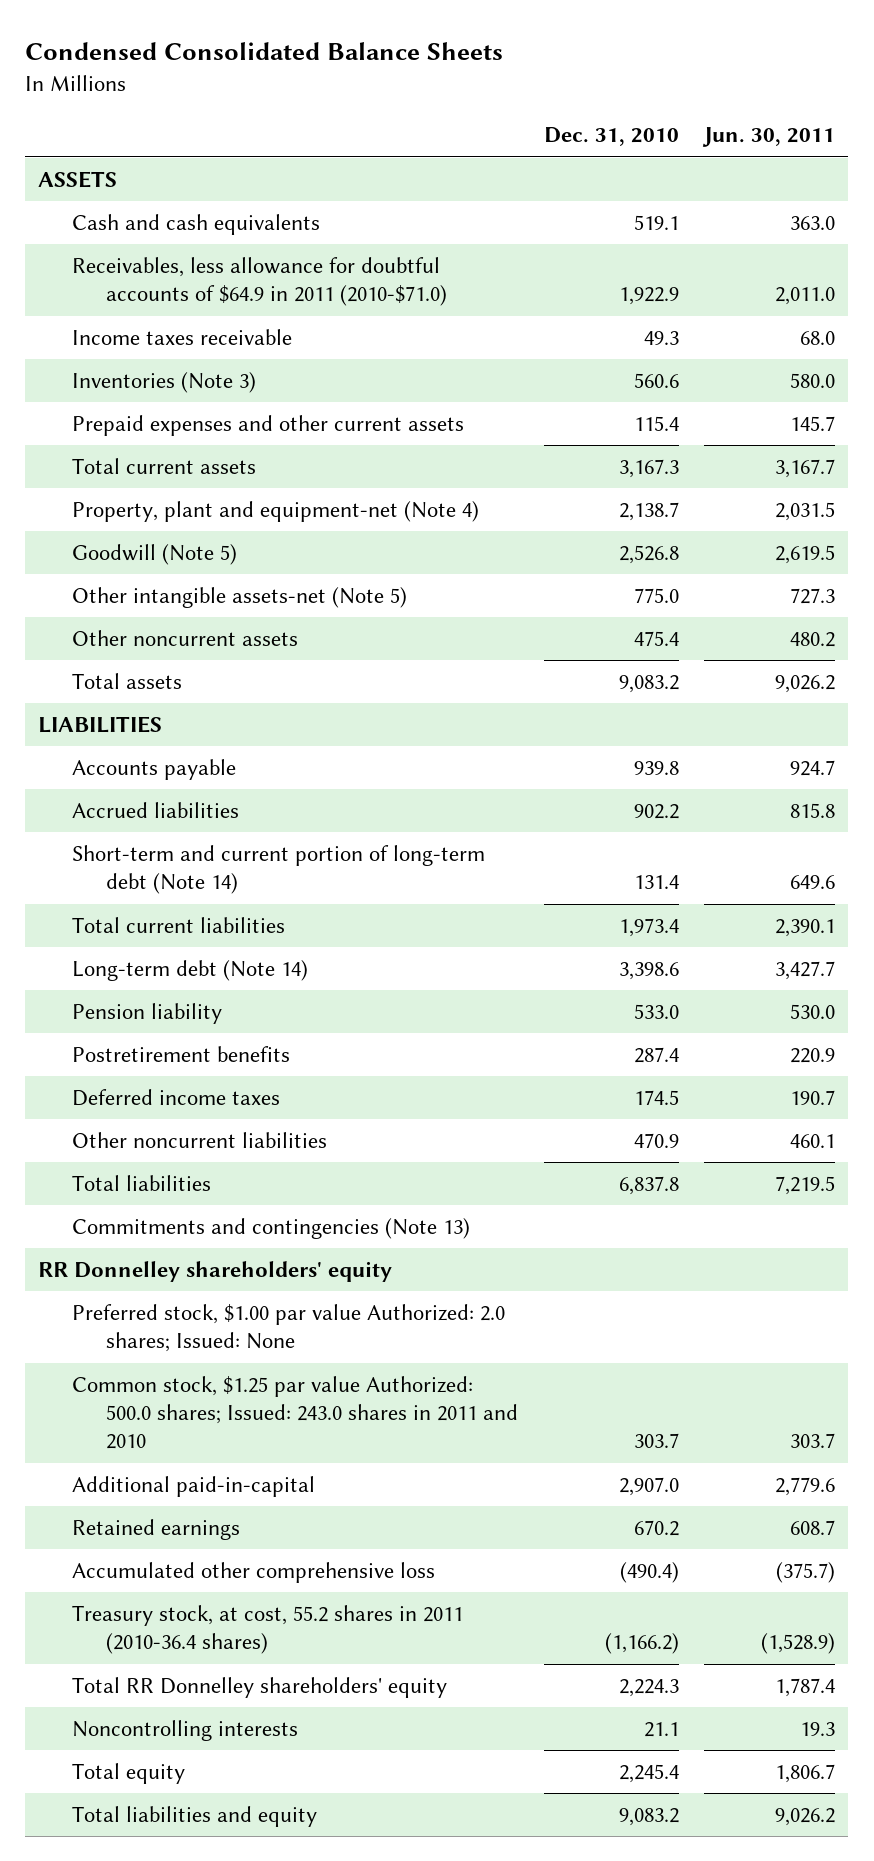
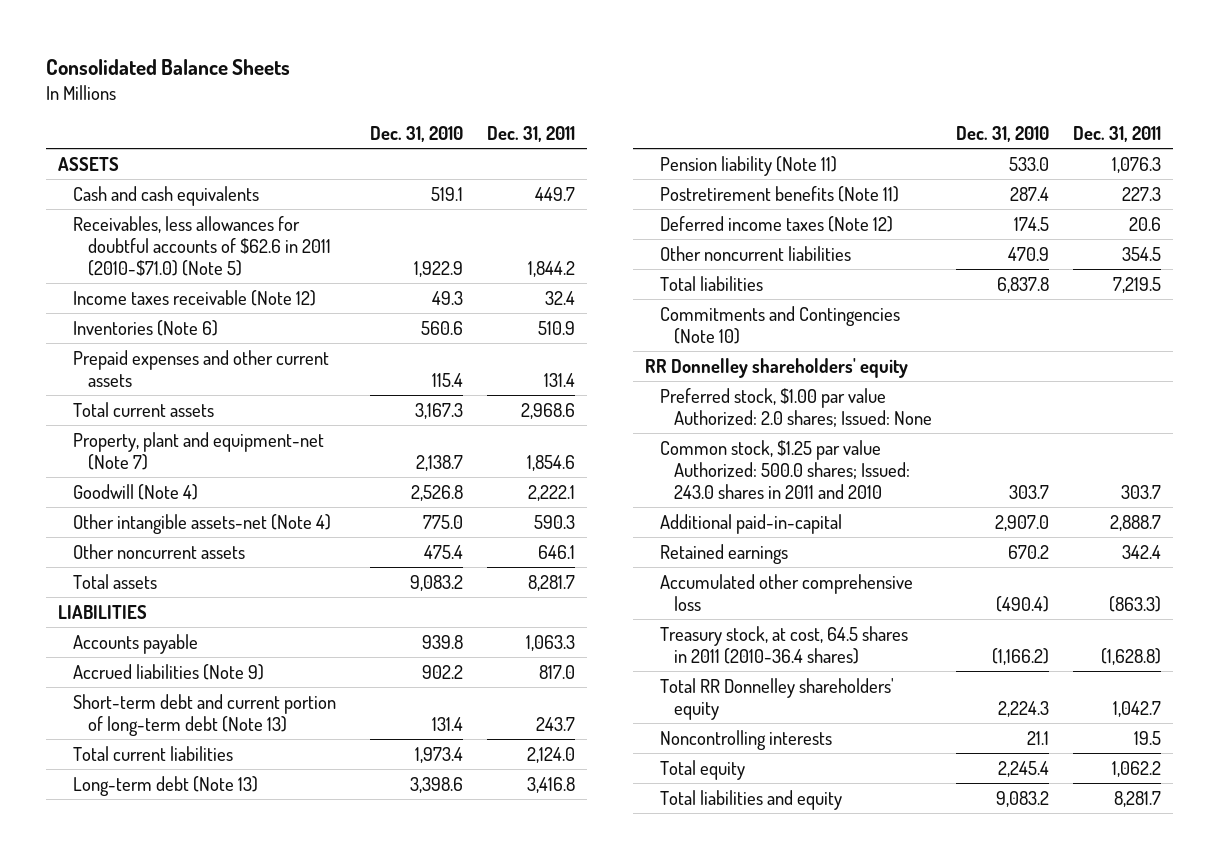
[25,42,504,61] Condensed Consolidated Balance Sheets -> [46,58,291,75] Consolidated Balance Sheets
[702,127,836,148] Jun. 30, 2011 -> none
none -> [486,125,575,142] Dec. 31, 2011
[72,257,447,307] Receivables, less allowance for doubtful accounts of $64.9 in 2011 (2010-$71.0) -> [72,215,331,277] Receivables, less allowances for doubtful accounts of $62.6 in 2011 (2010-$71.0) (Note 5)
[72,329,293,346] Income taxes receivable -> [72,289,316,306] Income taxes receivable (Note 12)
[72,372,257,394] Inventories (Note 3) -> [72,319,218,336] Inventories (Note 6)
[72,501,480,523] Property, plant and equipment-net (Note 4) -> [72,431,324,470] Property, plant and equipment-net (Note 7)
[72,544,238,566] Goodwill (Note 5) -> [72,483,198,500] Goodwill (Note 4)
[72,587,408,609] Other intangible assets-net (Note 5) -> [72,513,331,534] Other intangible assets-net (Note 4)
[72,802,240,819] Accrued liabilities -> [72,663,264,680] Accrued liabilities (Note 9)
[72,845,486,895] Short-term and current portion of long-term debt (Note 14) -> [72,693,336,736] Short-term debt and current portion of long-term debt (Note 13)
[72,960,309,982] Long-term debt (Note 14) -> [72,775,258,796] Long-term debt (Note 13)
[72,1003,223,1025] Pension liability -> [659,155,837,176] Pension liability (Note 11)
[72,1046,291,1063] Postretirement benefits -> [659,185,899,202] Postretirement benefits (Note 11)
[72,1089,281,1107] Deferred income taxes -> [659,215,893,232] Deferred income taxes (Note 12)
[72,1218,471,1240] Commitments and contingencies (Note 13) -> [659,305,900,344] Commitments and Contingencies (Note 10)
[72,1605,464,1655] Treasury stock, at cost, 55.2 shares in 2011 (2010-36.4 shares) -> [659,625,908,664] Treasury stock, at cost, 64.5 shares in 2011 (2010-36.4 shares)

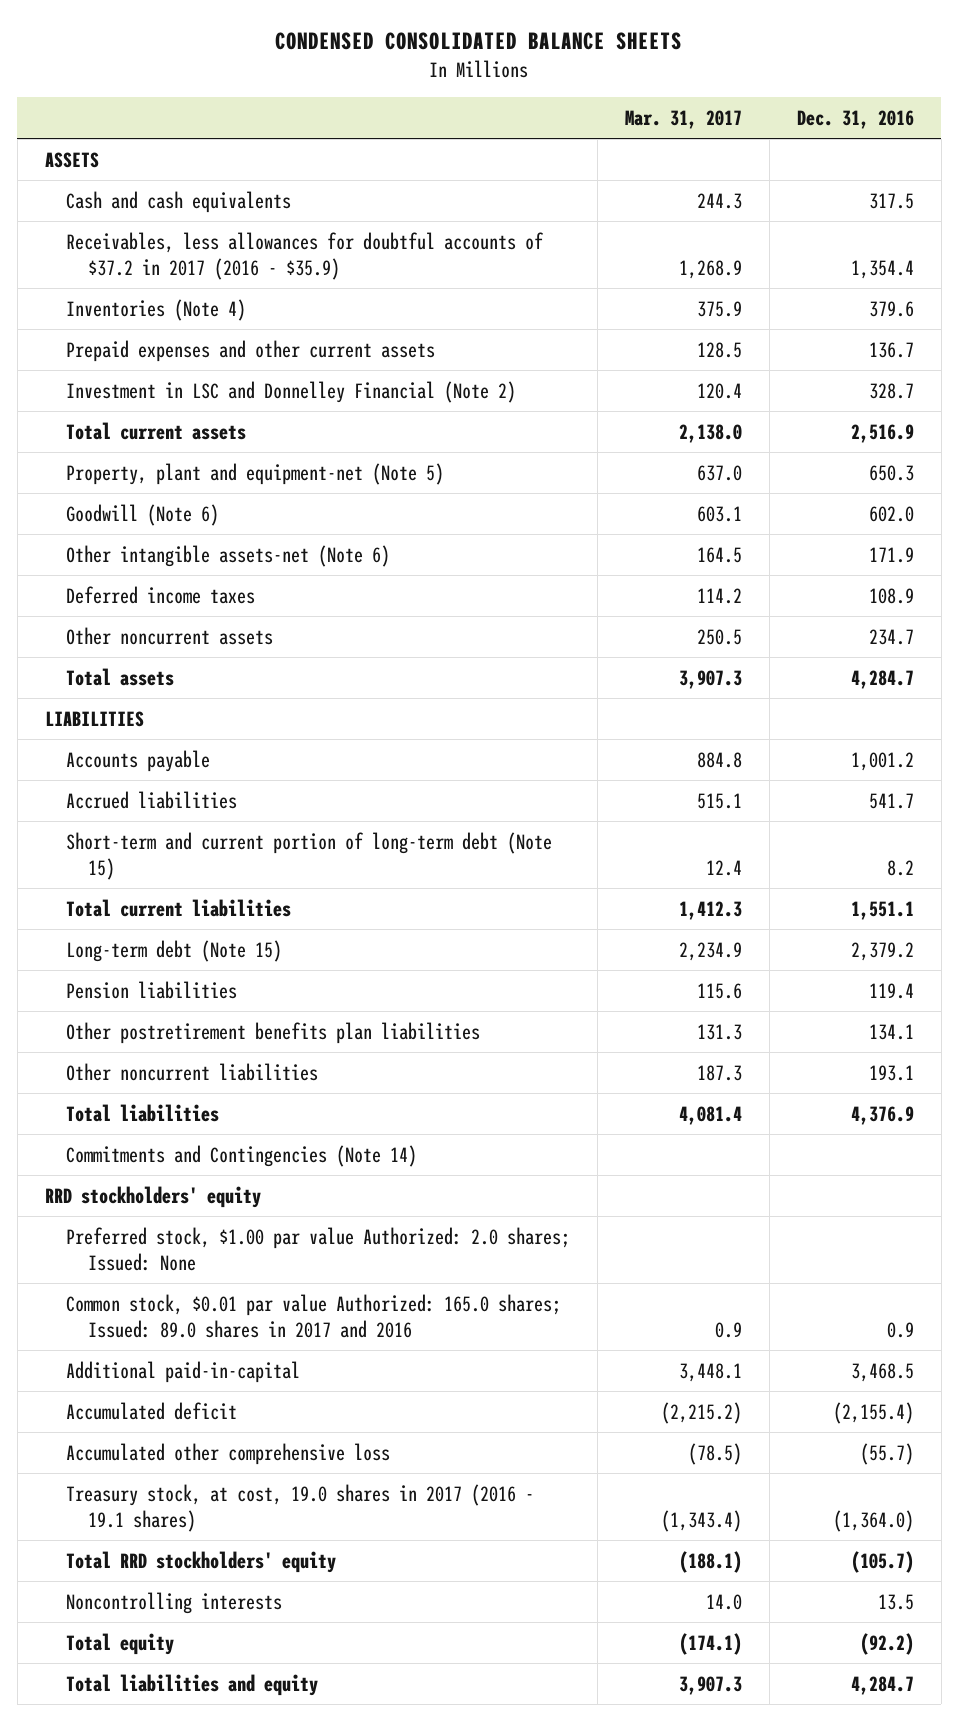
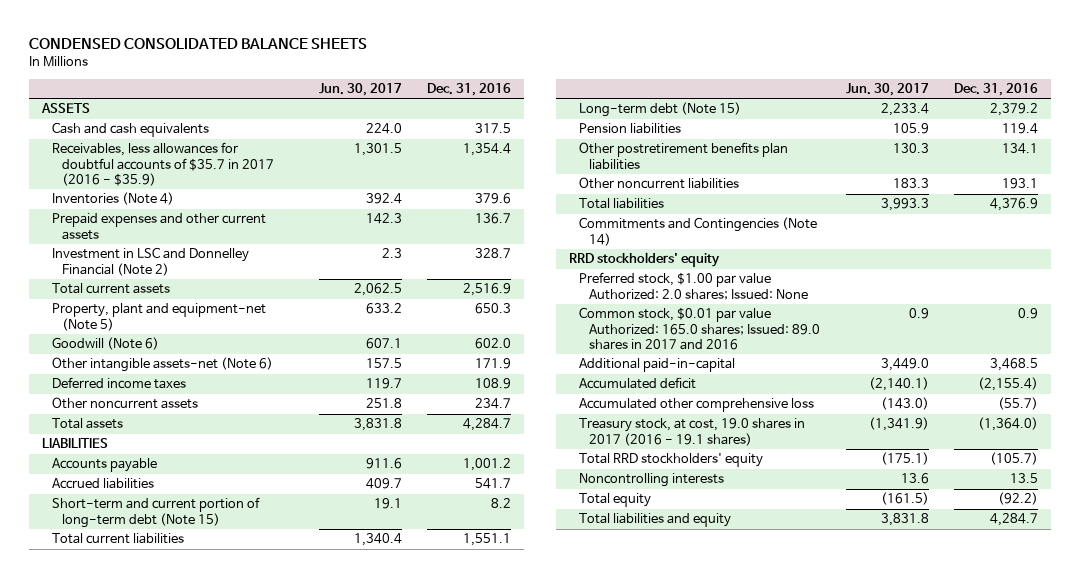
[624,110,742,130] Mar. 31, 2017 -> none
none -> [318,83,402,97] Jun. 30, 2017
[66,231,545,280] Receivables, less allowances for doubtful accounts of $37.2 in 2017 (2016 - $35.9) -> [51,142,274,187] Receivables, less allowances for doubtful accounts of $35.7 in 2017 (2016 - $35.9)

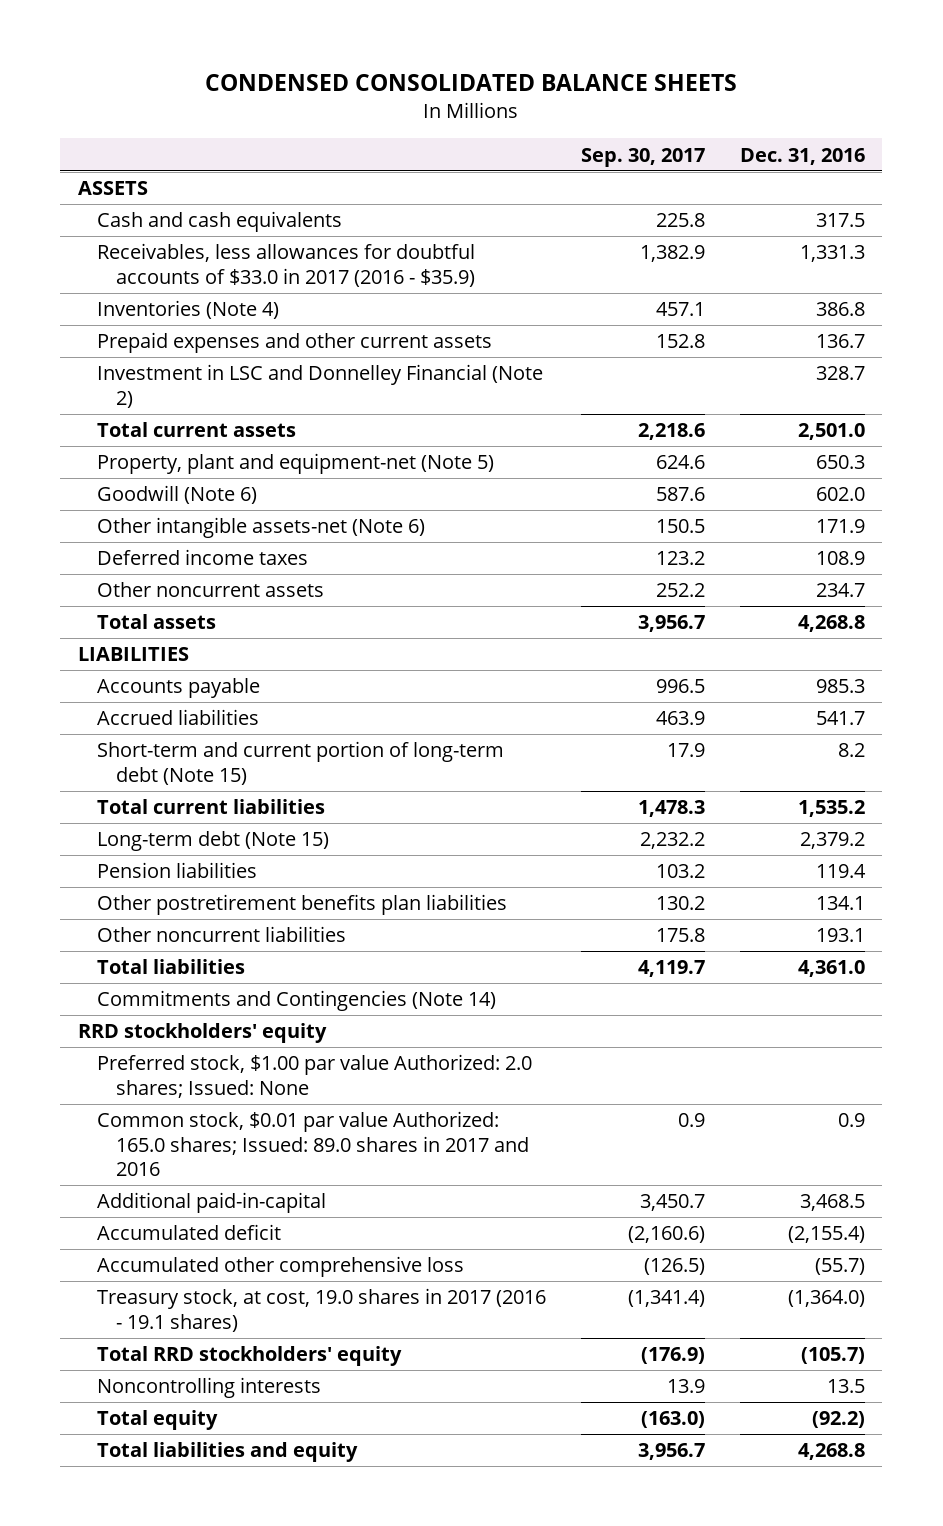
[318,83,402,97] Jun. 30, 2017 -> none
none -> [580,147,705,167] Sep. 30, 2017
[51,142,274,187] Receivables, less allowances for doubtful accounts of $35.7 in 2017 (2016 - $35.9) -> [96,243,475,287] Receivables, less allowances for doubtful accounts of $33.0 in 2017 (2016 - $35.9)
[463,143,512,157] 1,354.4 -> [799,245,865,263] 1,331.3
[475,193,512,205] 379.6 -> [815,302,865,317] 386.8
[463,283,512,297] 2,516.9 -> [797,423,865,441] 2,501.0
[463,418,512,432] 4,284.7 -> [797,615,865,633] 4,268.8
[463,458,512,472] 1,001.2 -> [815,679,865,694] 985.3
[463,533,512,547] 1,551.1 -> [797,800,865,818] 1,535.2
[990,198,1039,212] 4,376.9 -> [797,960,865,978] 4,361.0
[990,513,1039,527] 4,284.7 -> [797,1443,865,1461] 4,268.8

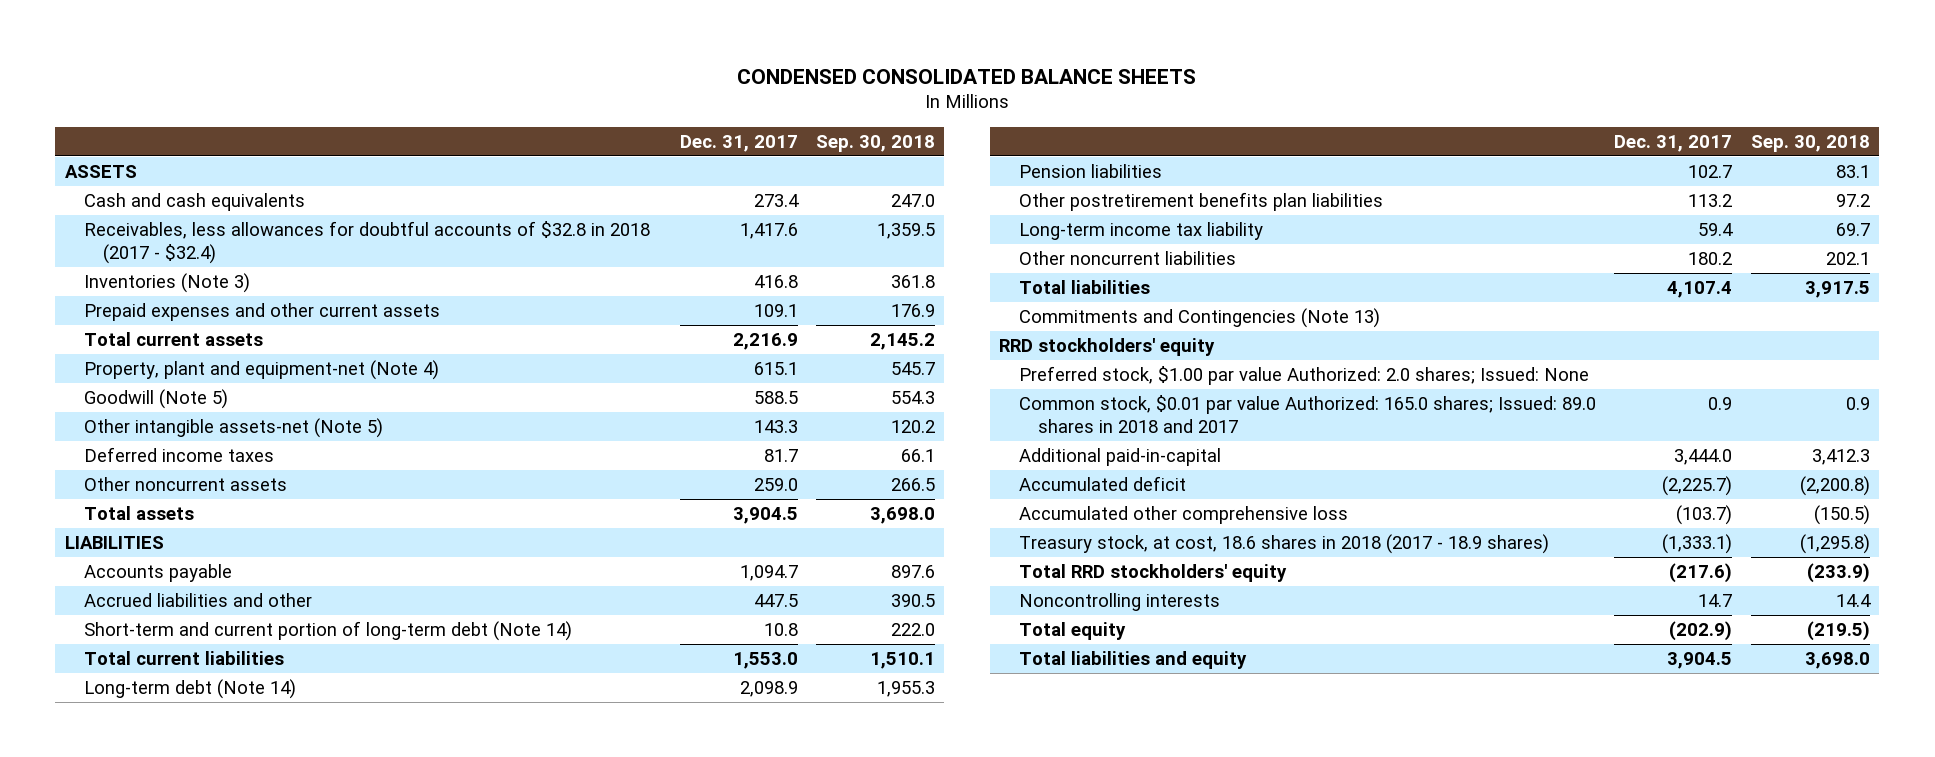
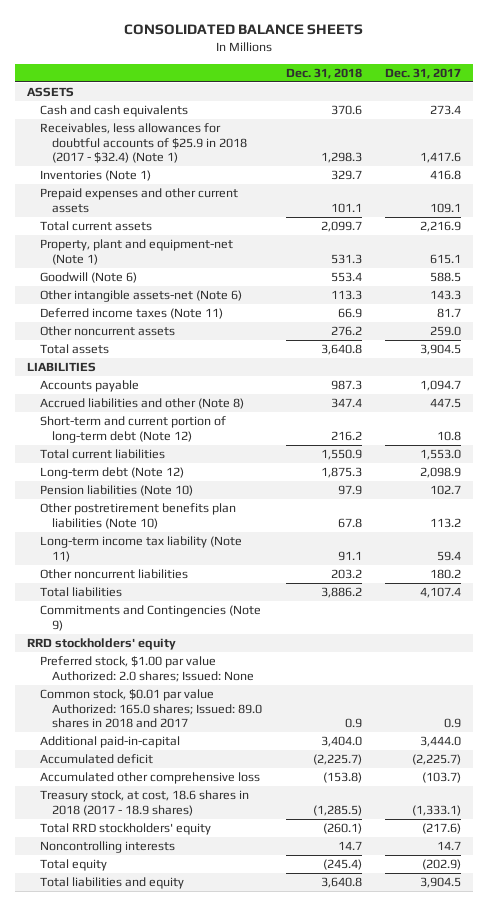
[737,68,1197,84] CONDENSED CONSOLIDATED BALANCE SHEETS -> [123,24,363,36] CONSOLIDATED BALANCE SHEETS
[816,134,936,152] Sep. 30, 2018 -> none
none -> [285,67,362,79] Dec. 31, 2018
[83,221,650,265] Receivables, less allowances for doubtful accounts of $32.8 in 2018 (2017 - $32.4) -> [39,123,248,164] Receivables, less allowances for doubtful accounts of $25.9 in 2018 (2017 - $32.4) (Note 1)
[83,273,250,294] Inventories (Note 3) -> [39,170,151,182] Inventories (Note 1)
[83,360,439,381] Property, plant and equipment-net (Note 4) -> [39,239,233,265] Property, plant and equipment-net (Note 1)
[83,389,228,410] Goodwill (Note 5) -> [39,272,137,284] Goodwill (Note 6)
[83,418,383,439] Other intangible assets-net (Note 5) -> [39,290,242,303] Other intangible assets-net (Note 6)
[83,447,274,463] Deferred income taxes -> [39,308,223,320] Deferred income taxes (Note 11)
[83,593,312,608] Accrued liabilities and other -> [39,398,244,410] Accrued liabilities and other (Note 8)
[83,621,572,642] Short-term and current portion of long-term debt (Note 14) -> [39,416,226,443] Short-term and current portion of long-term debt (Note 12)
[83,679,296,700] Long-term debt (Note 14) -> [39,467,184,480] Long-term debt (Note 12)
[1018,164,1162,179] Pension liabilities -> [39,485,193,497] Pension liabilities (Note 10)
[1018,192,1383,212] Other postretirement benefits plan liabilities -> [39,503,236,529] Other postretirement benefits plan liabilities (Note 10)
[1018,222,1263,241] Long-term income tax liability -> [39,536,242,562] Long-term income tax liability (Note 11)
[1018,308,1380,329] Commitments and Contingencies (Note 13) -> [39,605,261,631] Commitments and Contingencies (Note 9)

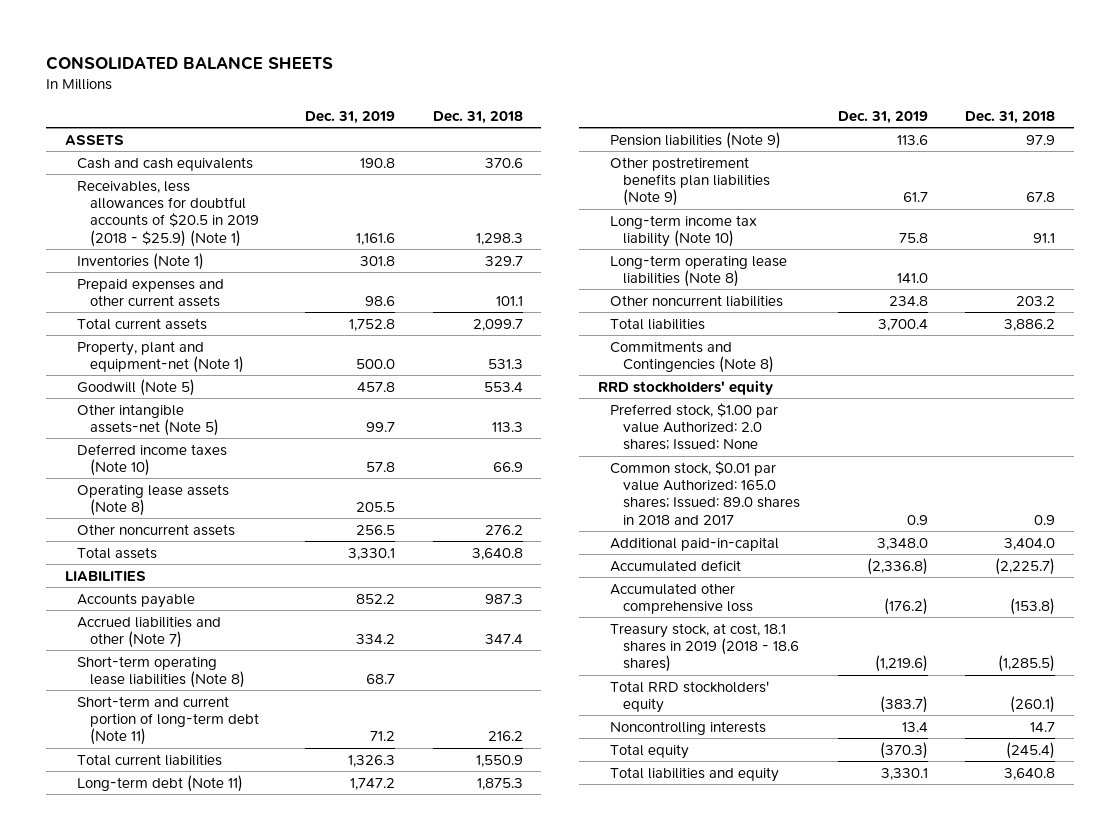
[385,67,462,79] Dec. 31, 2017 -> none
none -> [304,110,395,124] Dec. 31, 2019
[39,123,248,164] Receivables, less allowances for doubtful accounts of $25.9 in 2018 (2017 - $32.4) (Note 1) -> [77,180,260,247] Receivables, less allowances for doubtful accounts of $20.5 in 2019 (2018 - $25.9) (Note 1)
[39,272,137,284] Goodwill (Note 6) -> [77,378,196,396] Goodwill (Note 5)
[39,290,242,303] Other intangible assets-net (Note 6) -> [77,403,220,437] Other intangible assets-net (Note 5)
[39,308,223,320] Deferred income taxes (Note 11) -> [77,443,228,477] Deferred income taxes (Note 10)
none -> [77,483,230,517] Operating lease assets (Note 8)
[39,398,244,410] Accrued liabilities and other (Note 8) -> [77,615,222,649] Accrued liabilities and other (Note 7)
none -> [77,655,246,689] Short-term operating lease liabilities (Note 8)
[39,416,226,443] Short-term and current portion of long-term debt (Note 12) -> [77,695,260,746] Short-term and current portion of long-term debt (Note 11)
[39,467,184,480] Long-term debt (Note 12) -> [77,774,244,792] Long-term debt (Note 11)
[39,485,193,497] Pension liabilities (Note 10) -> [610,131,782,149] Pension liabilities (Note 9)
[39,503,236,529] Other postretirement benefits plan liabilities (Note 10) -> [610,156,770,207] Other postretirement benefits plan liabilities (Note 9)
[39,536,242,562] Long-term income tax liability (Note 11) -> [610,214,758,248] Long-term income tax liability (Note 10)
none -> [610,254,788,288] Long-term operating lease liabilities (Note 8)
[39,605,261,631] Commitments and Contingencies (Note 9) -> [610,340,774,374] Commitments and Contingencies (Note 8)
[39,790,249,816] Treasury stock, at cost, 18.6 shares in 2018 (2017 - 18.9 shares) -> [610,622,799,673] Treasury stock, at cost, 18.1 shares in 2019 (2018 - 18.6 shares)

